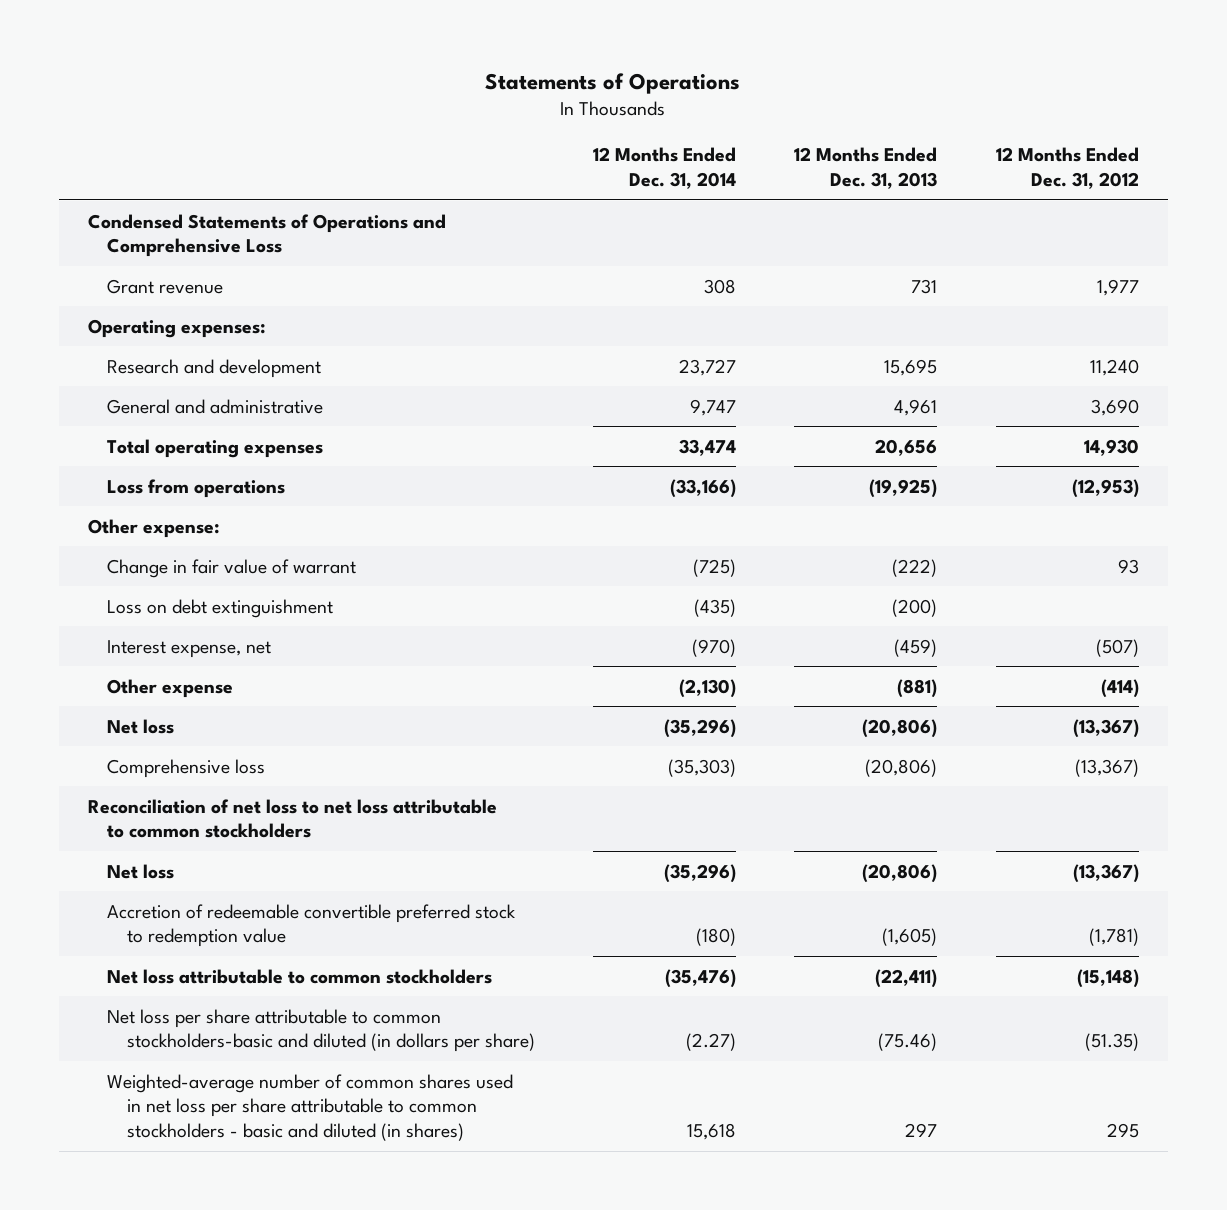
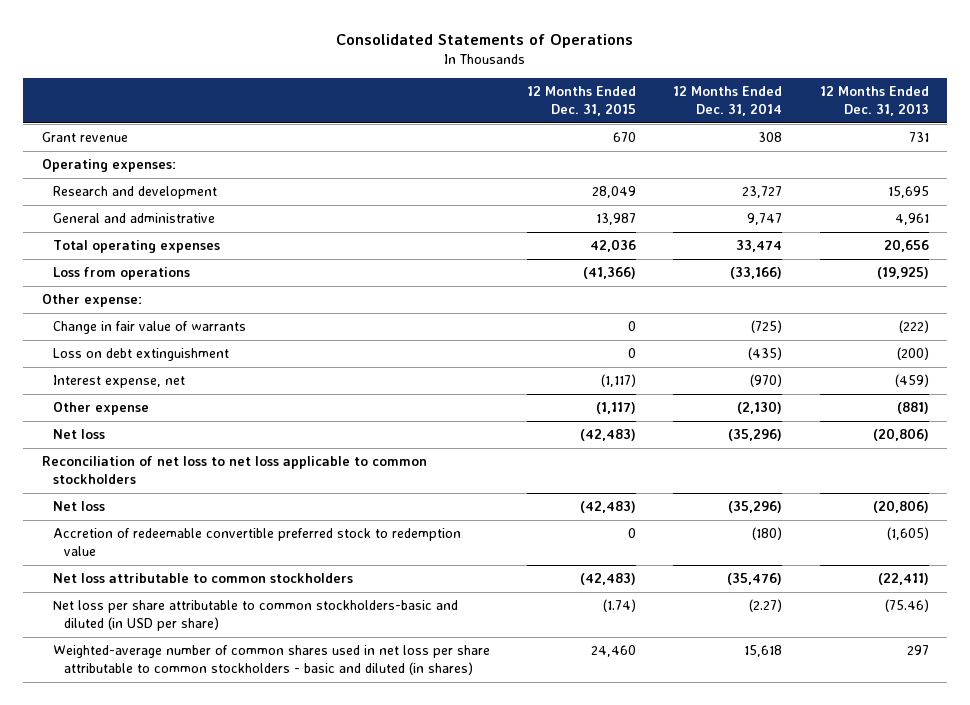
[485,73,741,95] Statements of Operations -> [336,33,634,48] Consolidated Statements of Operations
[995,147,1139,190] 12 Months Ended Dec. 31, 2012 -> none
none -> [527,86,637,116] 12 Months Ended Dec. 31, 2015
[88,213,447,258] Condensed Statements of Operations and Comprehensive Loss -> none
[107,558,357,578] Change in fair value of warrant -> [52,321,246,335] Change in fair value of warrants
[107,758,266,778] Comprehensive loss -> none
[88,798,498,839] Reconciliation of net loss to net loss attributable to common stockholders -> [41,456,427,484] Reconciliation of net loss to net loss applicable to common stockholders
[107,1008,535,1053] Net loss per share attributable to common stockholders-basic and diluted (in dollars per share) -> [52,600,458,631] Net loss per share attributable to common stockholders-basic and diluted (in USD per share)

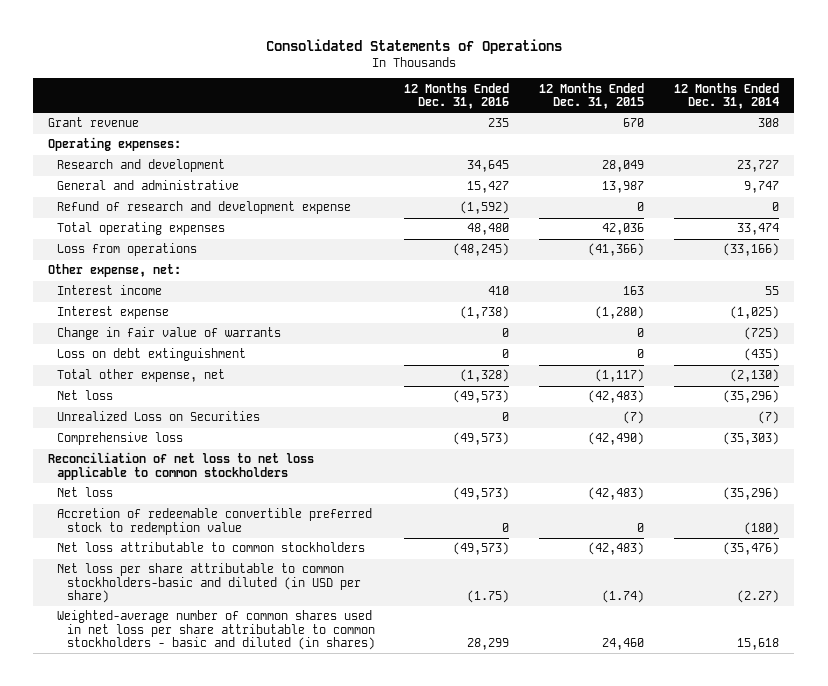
[819,86,929,116] 12 Months Ended Dec. 31, 2013 -> none
none -> [404,82,510,110] 12 Months Ended Dec. 31, 2016
none -> [57,201,352,215] Refund of research and development expense
[41,294,142,308] Other expense: -> [48,264,182,278] Other expense, net:
none -> [57,285,163,296] Interest income
none -> [57,306,170,320] Interest expense
[52,375,185,389] Interest expense, net -> none
[52,402,149,416] Other expense -> [57,369,226,383] Total other expense, net
none -> [57,411,261,422] Unrealized Loss on Securities
none -> [57,432,184,446] Comprehensive loss

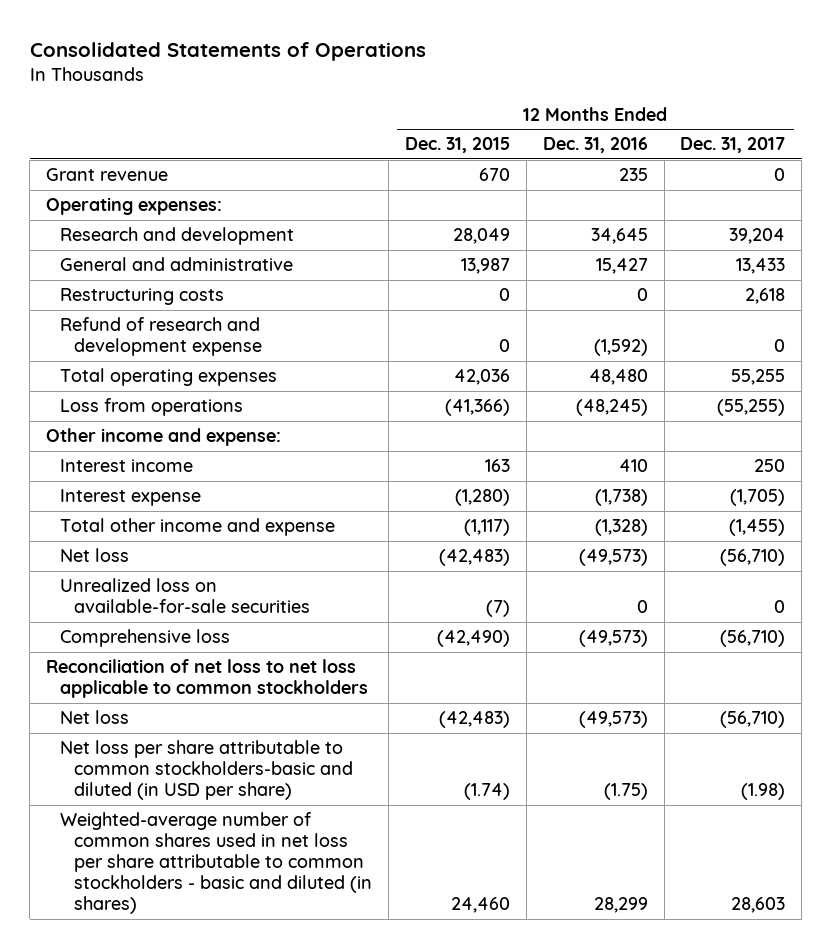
[674,82,780,110] 12 Months Ended Dec. 31, 2014 -> none
none -> [680,137,786,154] Dec. 31, 2017
none -> [60,288,225,306] Restructuring costs
[48,264,182,278] Other expense, net: -> [46,428,282,447] Other income and expense:
[57,327,282,341] Change in fair value of warrants -> none
[57,348,247,362] Loss on debt extinguishment -> none
[57,369,226,383] Total other expense, net -> [60,518,336,537] Total other income and expense
[57,411,261,422] Unrealized Loss on Securities -> [60,578,311,614] Unrealized loss on available-for-sale securities
[57,508,373,535] Accretion of redeemable convertible preferred stock to redemption value -> none
[57,542,366,553] Net loss attributable to common stockholders -> none

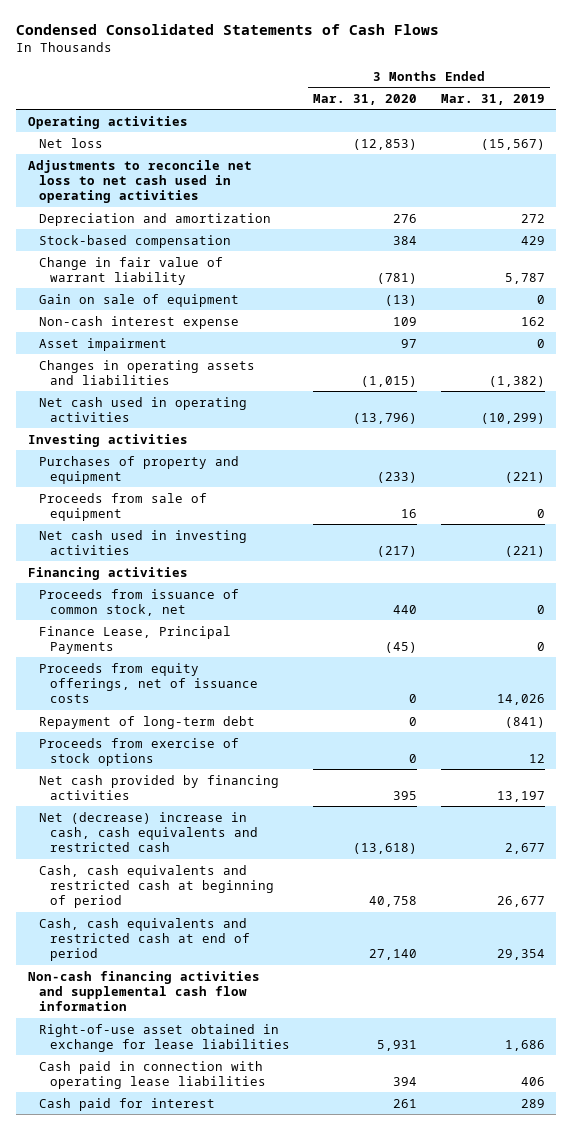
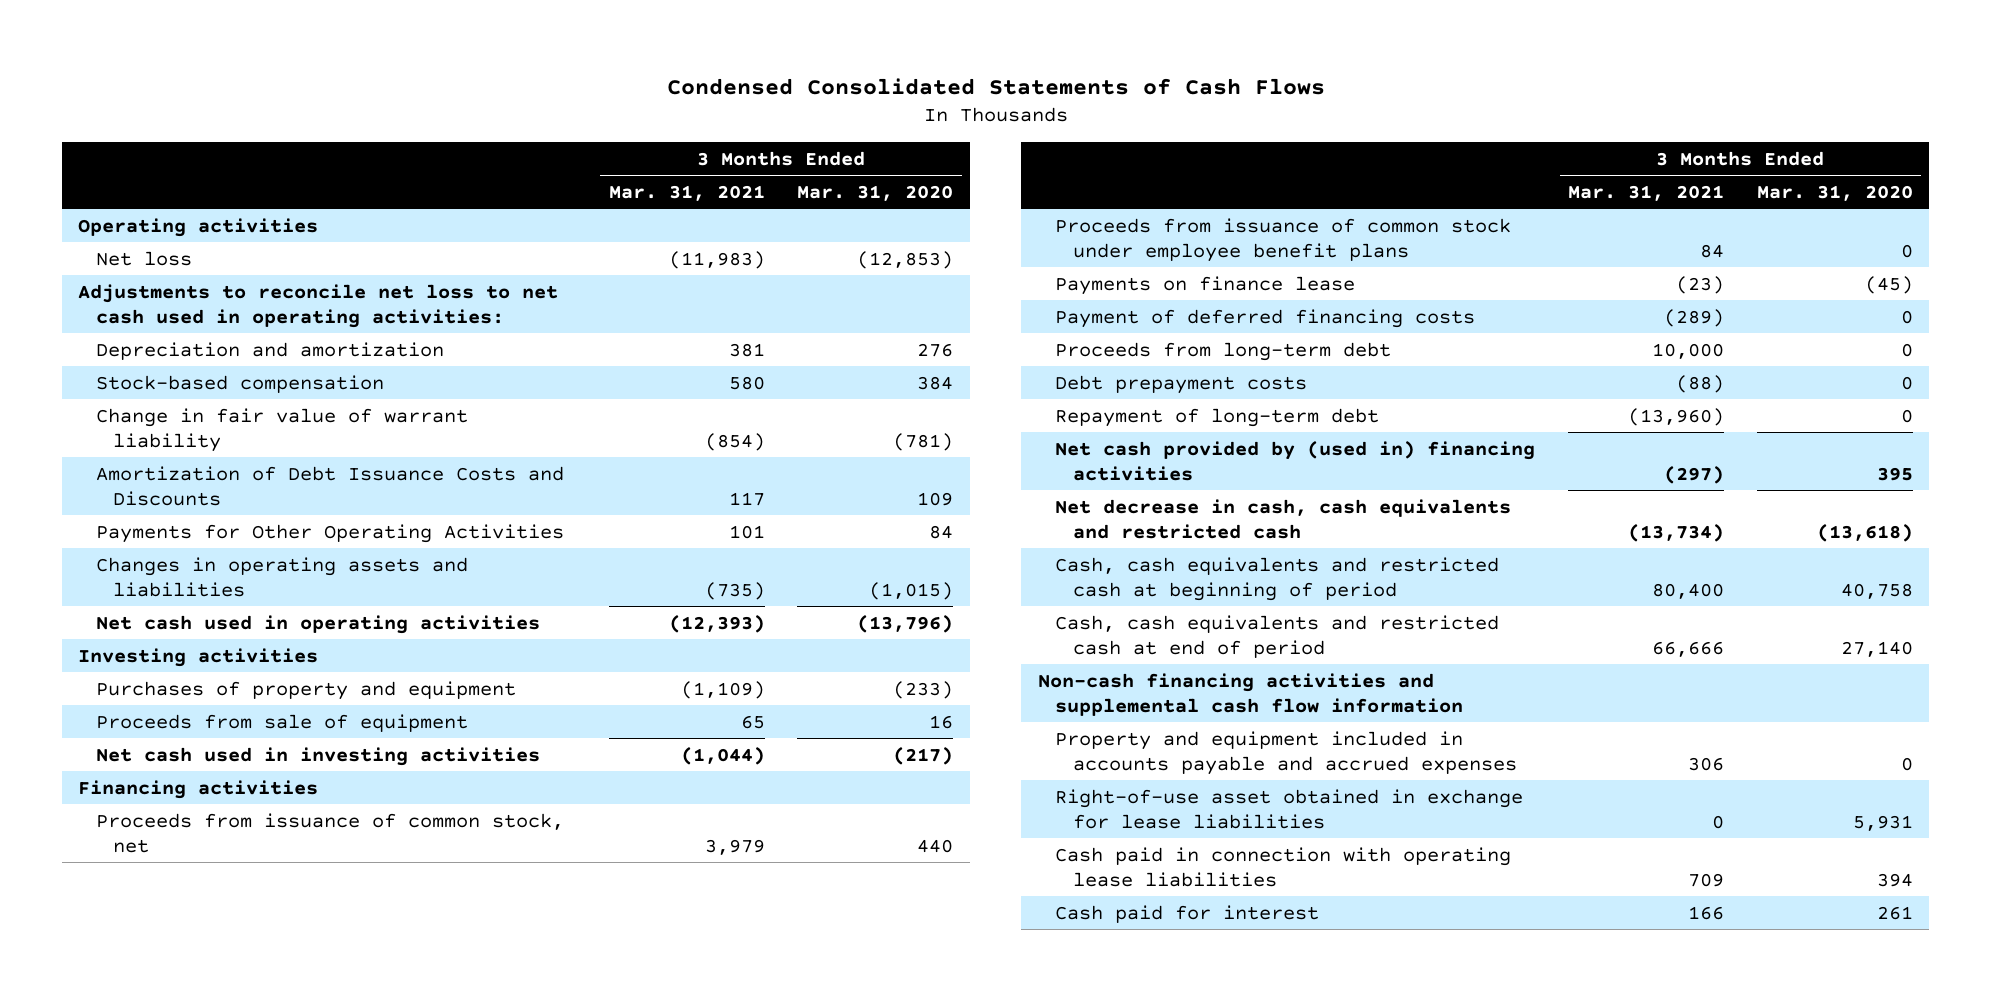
[440,93,545,105] Mar. 31, 2019 -> none
none -> [608,184,765,201] Mar. 31, 2021
[27,159,252,204] Adjustments to reconcile net loss to net cash used in operating activities -> [78,283,559,328] Adjustments to reconcile net loss to net cash used in operating activities:
[38,293,239,307] Gain on sale of equipment -> none
[38,315,239,329] Non-cash interest expense -> none
[38,337,167,351] Asset impairment -> none
none -> [95,465,564,506] Amortization of Debt Issuance Costs and Discounts
none -> [95,523,564,543] Payments for Other Operating Activities
[38,662,259,704] Proceeds from equity offerings, net of issuance costs -> none
none -> [1055,217,1512,262] Proceeds from issuance of common stock under employee benefit plans
[38,625,231,654] Finance Lease, Principal Payments -> [1055,275,1356,295] Payments on finance lease
none -> [1055,308,1476,328] Payment of deferred financing costs
none -> [1055,341,1392,361] Proceeds from long-term debt
none -> [1055,374,1308,394] Debt prepayment costs
[38,737,239,766] Proceeds from exercise of stock options -> none
[38,774,279,800] Net cash provided by financing activities -> [1055,440,1536,481] Net cash provided by (used in) financing activities
[38,811,259,853] Net (decrease) increase in cash, cash equivalents and restricted cash -> [1055,498,1512,539] Net decrease in cash, cash equivalents and restricted cash
none -> [1055,730,1517,775] Property and equipment included in accounts payable and accrued expenses

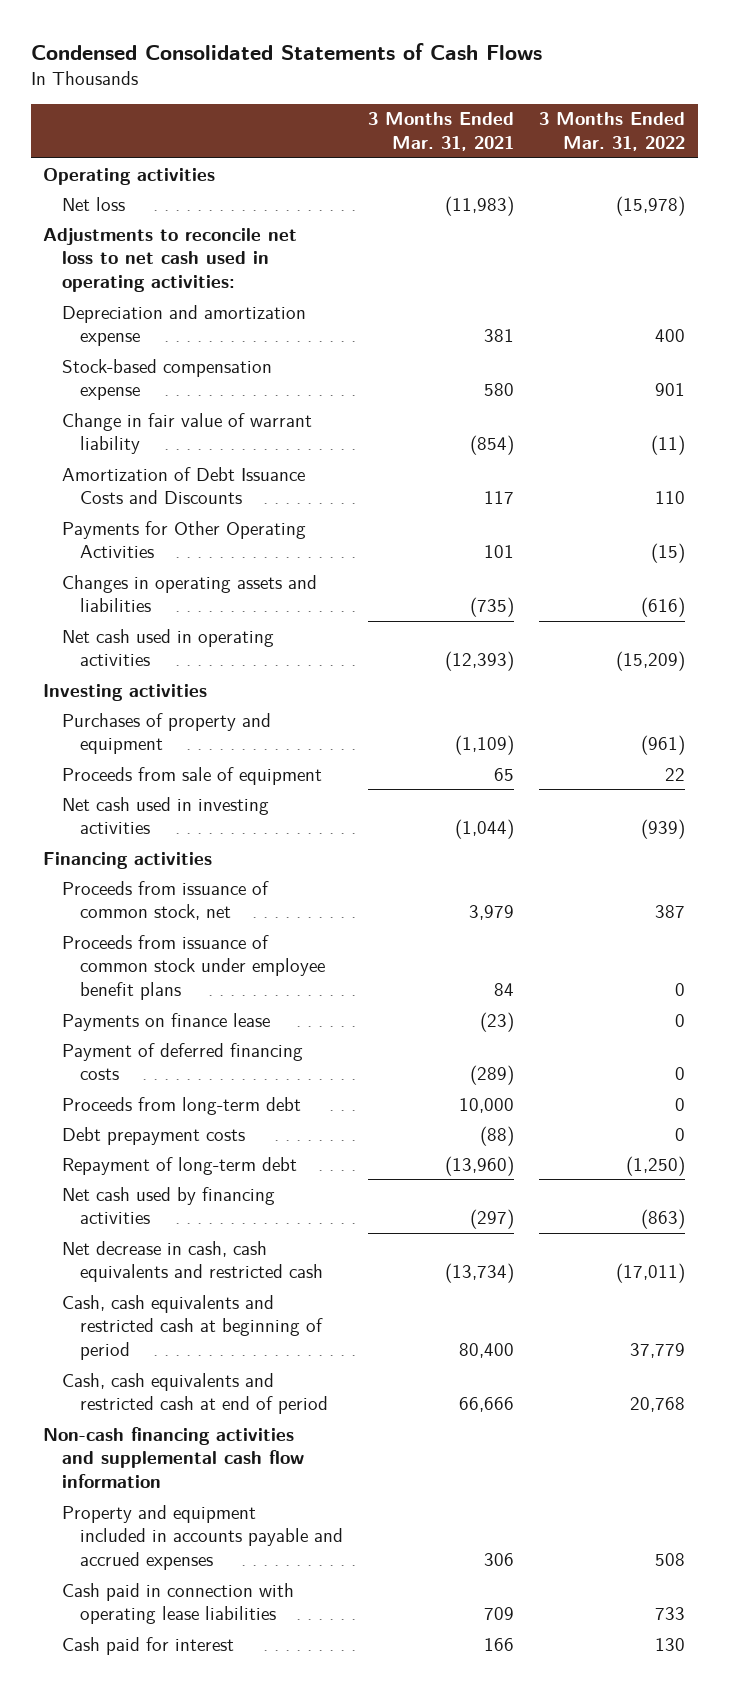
[797,184,954,201] Mar. 31, 2020 -> none
none -> [539,112,686,152] 3 Months Ended Mar. 31, 2022
[95,341,444,360] Depreciation and amortization -> [61,304,306,347] Depreciation and amortization expense
[95,374,384,393] Stock-based compensation -> [61,358,272,401] Stock-based compensation expense
[1055,440,1536,481] Net cash provided by (used in) financing activities -> [61,1186,275,1225] Net cash used by financing activities
[1055,788,1524,829] Right-of-use asset obtained in exchange for lease liabilities -> none

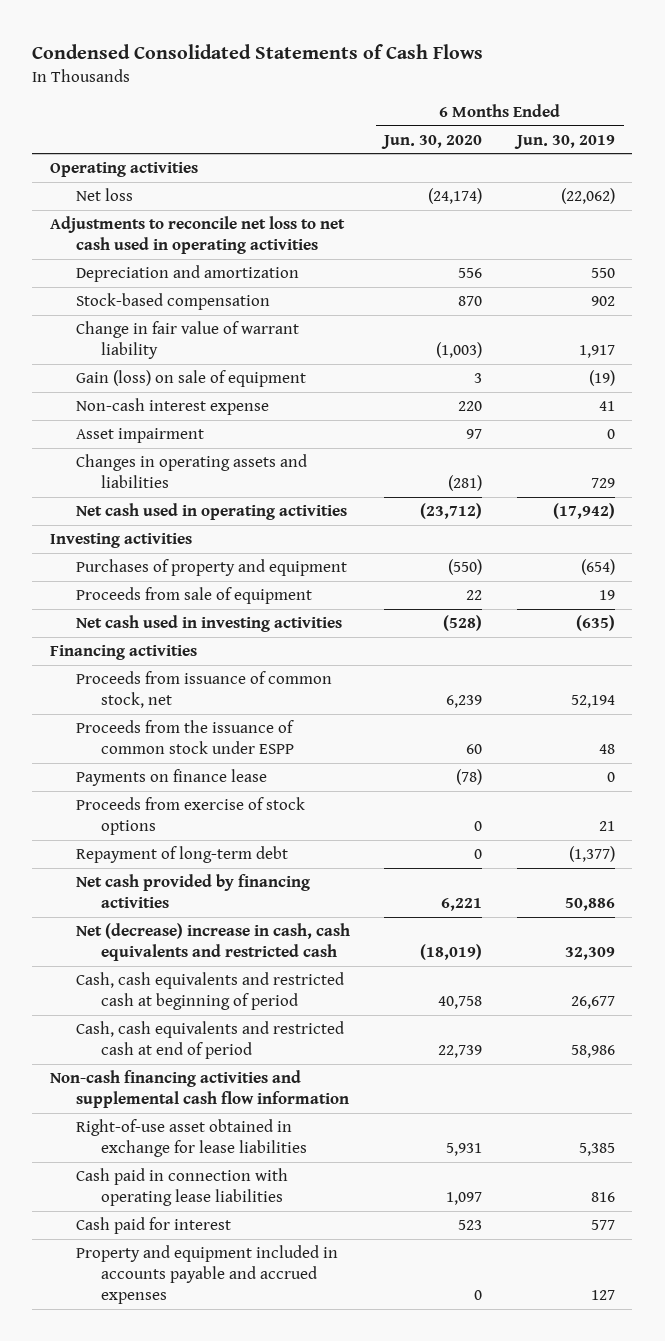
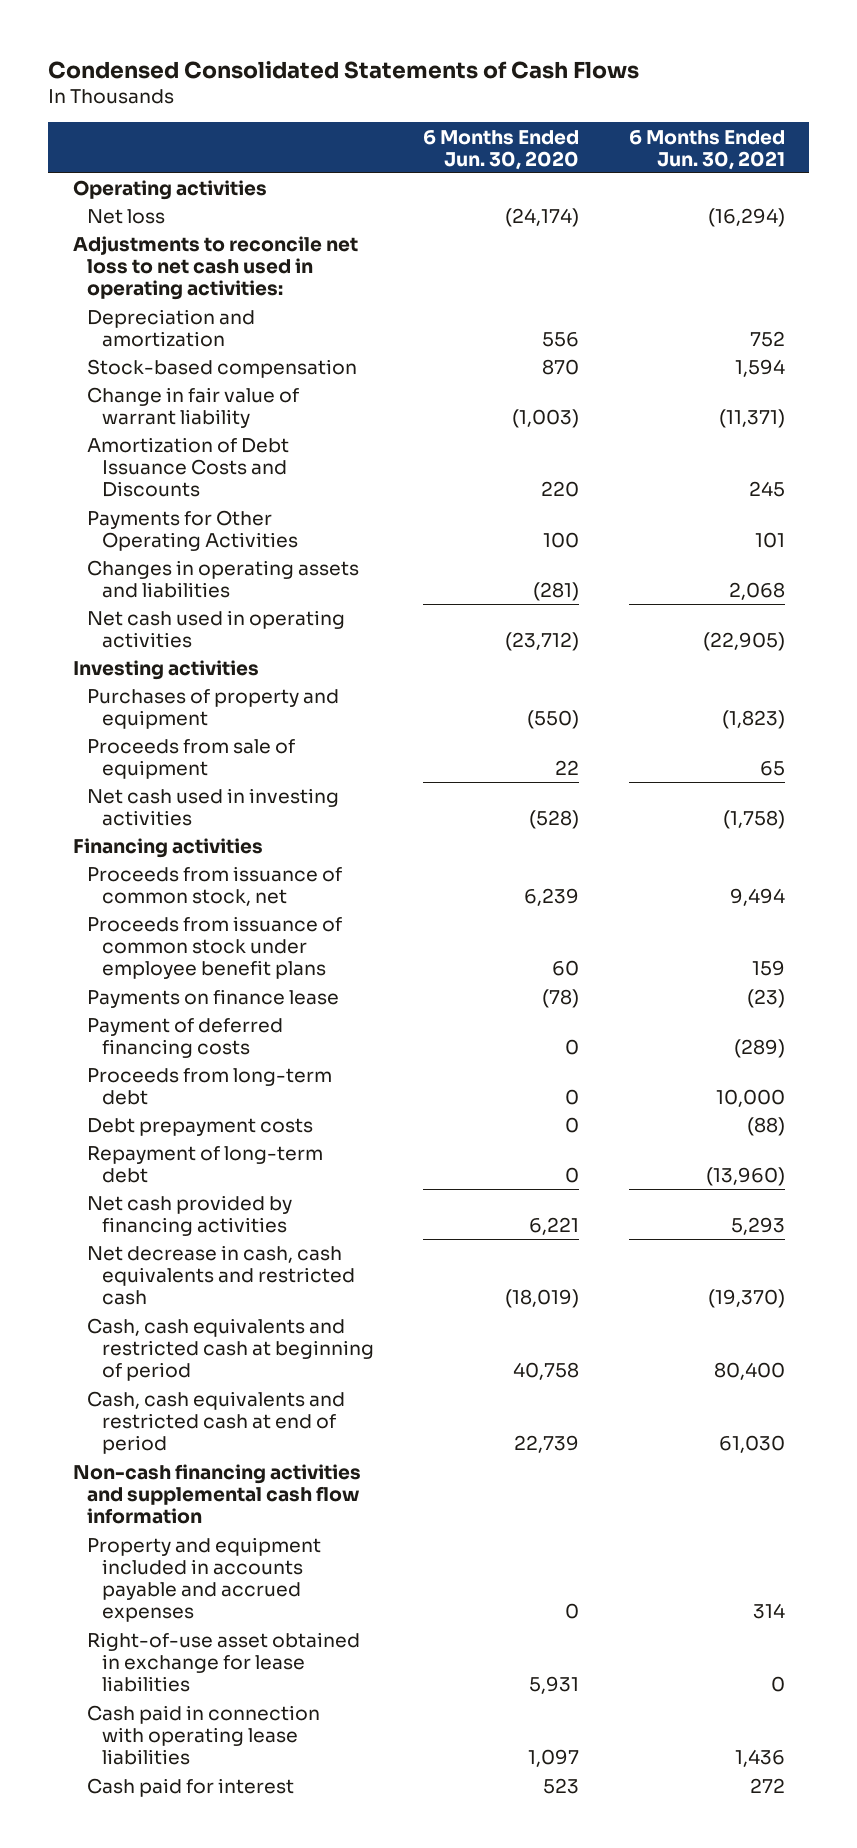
[513,134,615,149] Jun. 30, 2019 -> none
none -> [628,129,785,170] 6 Months Ended Jun. 30, 2021
[49,215,345,255] Adjustments to reconcile net loss to net cash used in operating activities -> [72,236,358,301] Adjustments to reconcile net loss to net cash used in operating activities:
[75,369,306,387] Gain (loss) on sale of equipment -> none
[75,397,269,415] Non-cash interest expense -> none
[75,427,204,443] Asset impairment -> none
none -> [87,437,290,498] Amortization of Debt Issuance Costs and Discounts
none -> [87,510,298,552] Payments for Other Operating Activities
[75,719,295,755] Proceeds from the issuance of common stock under ESPP -> [87,916,343,980] Proceeds from issuance of common stock under employee benefit plans
[75,796,305,836] Proceeds from exercise of stock options -> none
none -> [87,1018,284,1059] Payment of deferred financing costs
none -> [87,1068,333,1106] Proceeds from long-term debt
none -> [87,1118,314,1137] Debt prepayment costs
[75,922,350,962] Net (decrease) increase in cash, cash equivalents and restricted cash -> [87,1245,355,1306] Net decrease in cash, cash equivalents and restricted cash
[75,1244,338,1305] Property and equipment included in accounts payable and accrued expenses -> [87,1537,322,1623] Property and equipment included in accounts payable and accrued expenses

